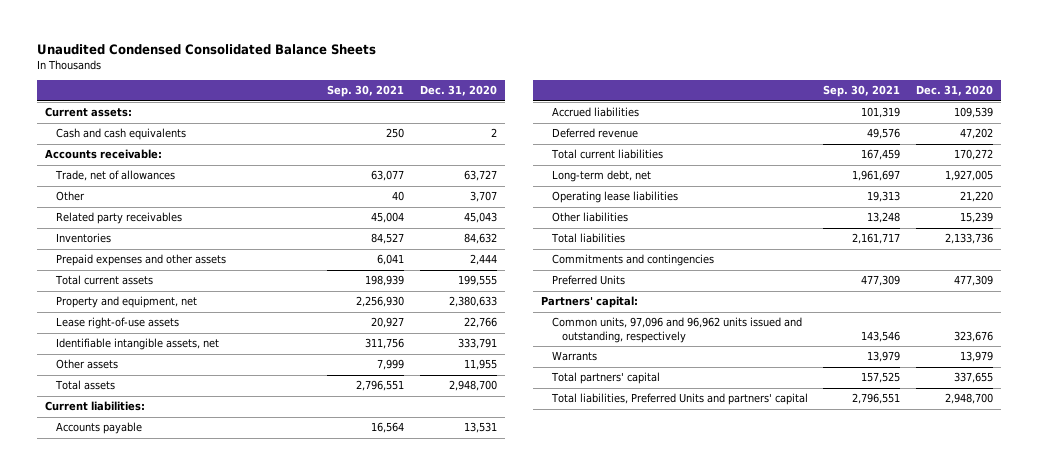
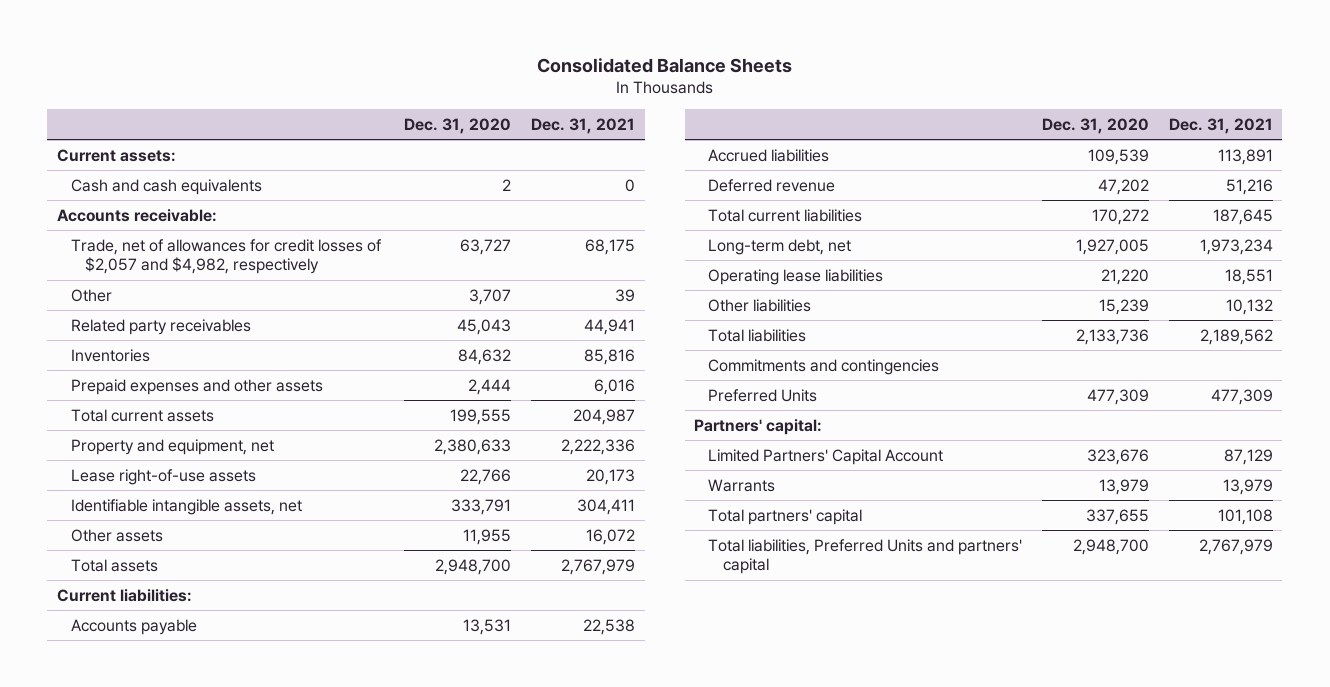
[36,43,376,55] Unaudited Condensed Consolidated Balance Sheets -> [536,57,792,73] Consolidated Balance Sheets
[327,85,405,98] Sep. 30, 2021 -> none
none -> [531,117,636,134] Dec. 31, 2021
[54,170,175,182] Trade, net of allowances -> [70,238,382,275] Trade, net of allowances for credit losses of $2,057 and $4,982, respectively
[551,317,802,343] Common units, 97,096 and 96,962 units issued and outstanding, respectively -> [708,448,944,465] Limited Partners' Capital Account

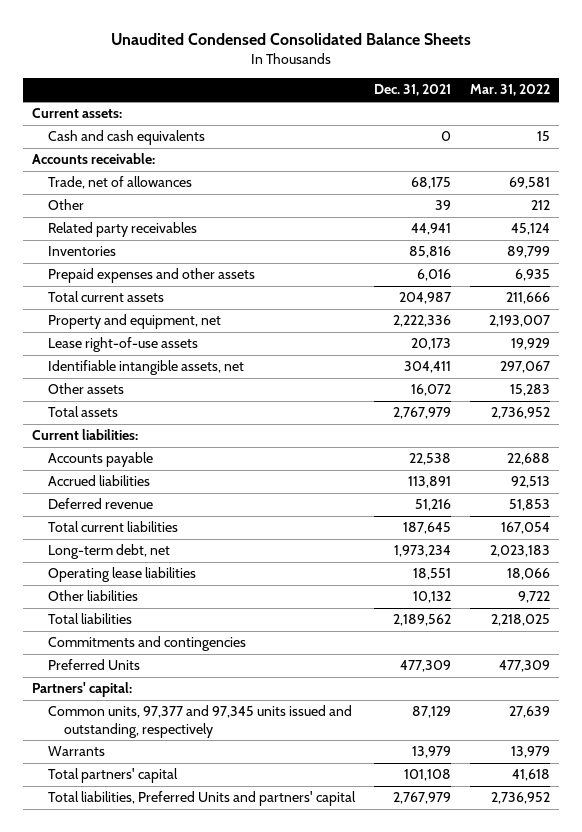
[536,57,792,73] Consolidated Balance Sheets -> [111,32,472,45] Unaudited Condensed Consolidated Balance Sheets
[404,117,512,134] Dec. 31, 2020 -> none
none -> [469,84,550,97] Mar. 31, 2022
[70,238,382,275] Trade, net of allowances for credit losses of $2,057 and $4,982, respectively -> [48,176,193,190] Trade, net of allowances
[708,448,944,465] Limited Partners' Capital Account -> [48,705,353,738] Common units, 97,377 and 97,345 units issued and outstanding, respectively

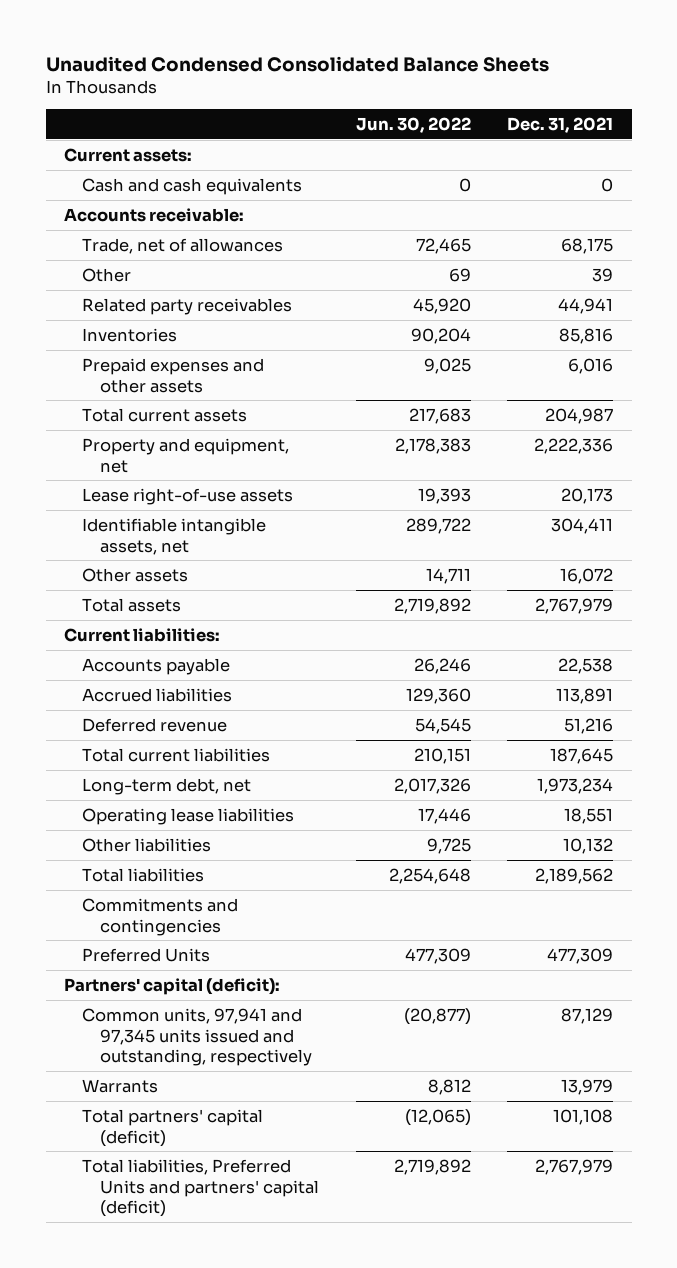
[469,84,550,97] Mar. 31, 2022 -> none
none -> [355,116,471,133] Jun. 30, 2022
[32,682,133,698] Partners' capital: -> [63,977,280,995] Partners' capital (deficit):
[48,705,353,738] Common units, 97,377 and 97,345 units issued and outstanding, respectively -> [82,1007,313,1067] Common units, 97,941 and 97,345 units issued and outstanding, respectively
[48,768,179,784] Total partners' capital -> [82,1108,264,1147] Total partners' capital (deficit)
[48,791,357,807] Total liabilities, Preferred Units and partners' capital -> [82,1158,320,1218] Total liabilities, Preferred Units and partners' capital (deficit)

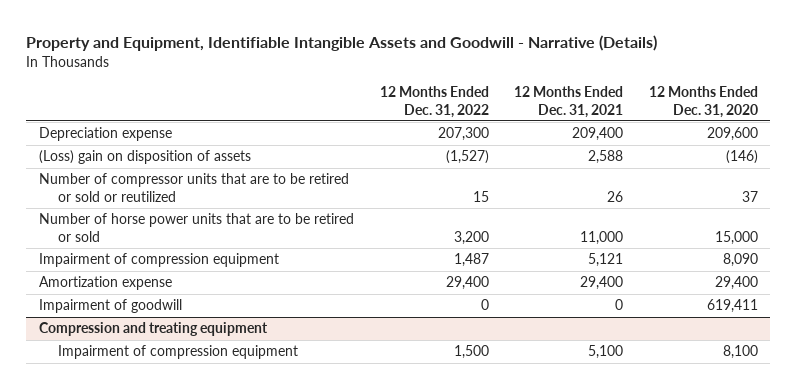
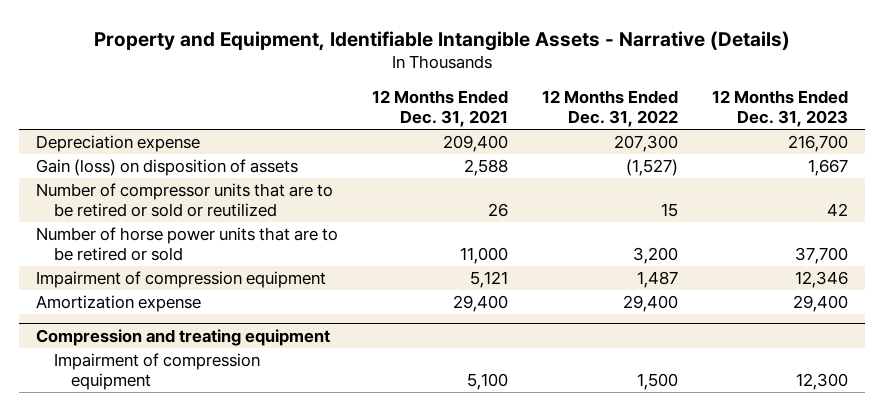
[26,35,658,52] Property and Equipment, Identifiable Intangible Assets and Goodwill - Narrative (Details) -> [94,30,791,51] Property and Equipment, Identifiable Intangible Assets - Narrative (Details)
[648,86,758,118] 12 Months Ended Dec. 31, 2020 -> none
none -> [712,90,849,128] 12 Months Ended Dec. 31, 2023
[39,150,252,165] (Loss) gain on disposition of assets -> [36,158,299,176] Gain (loss) on disposition of assets
[39,299,183,314] Impairment of goodwill -> none

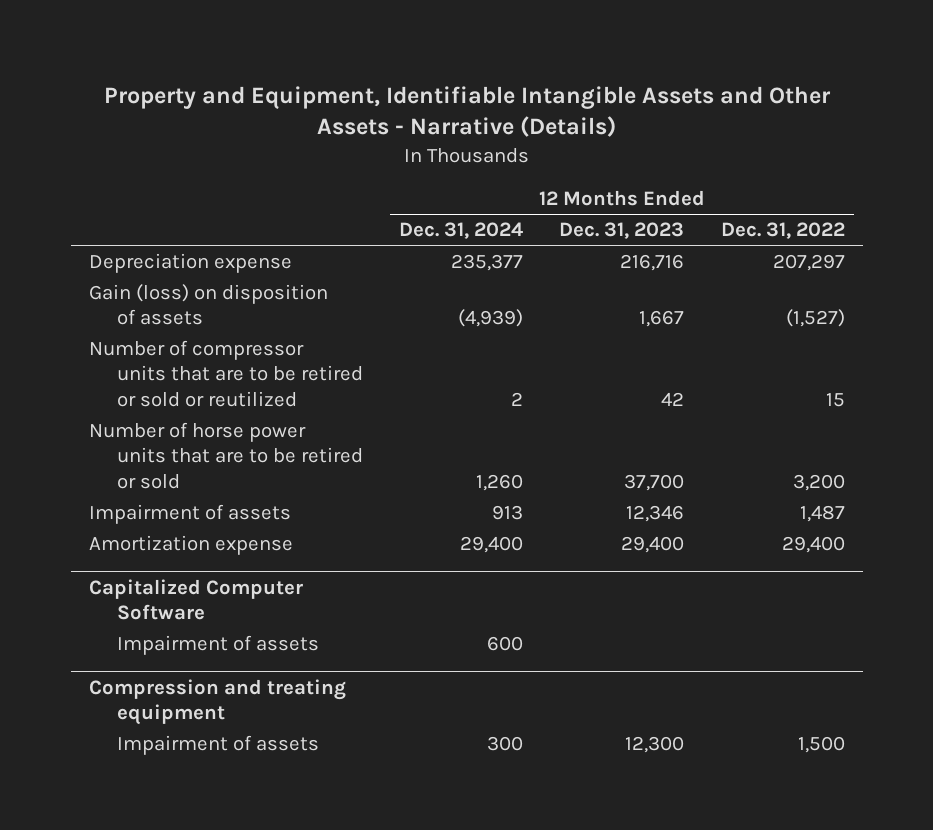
[94,30,791,51] Property and Equipment, Identifiable Intangible Assets - Narrative (Details) -> [103,85,831,138] Property and Equipment, Identifiable Intangible Assets and Other Assets - Narrative (Details)
[372,90,509,128] 12 Months Ended Dec. 31, 2021 -> none
none -> [399,222,524,240] Dec. 31, 2024
[614,134,679,152] 207,300 -> [772,254,845,272] 207,297
[788,134,849,152] 216,700 -> [620,254,685,272] 216,716
[36,270,327,288] Impairment of compression equipment -> [88,504,291,525] Impairment of assets
none -> [88,578,303,620] Capitalized Computer Software
none -> [116,635,319,656] Impairment of assets
[53,352,260,390] Impairment of compression equipment -> [116,735,319,756] Impairment of assets

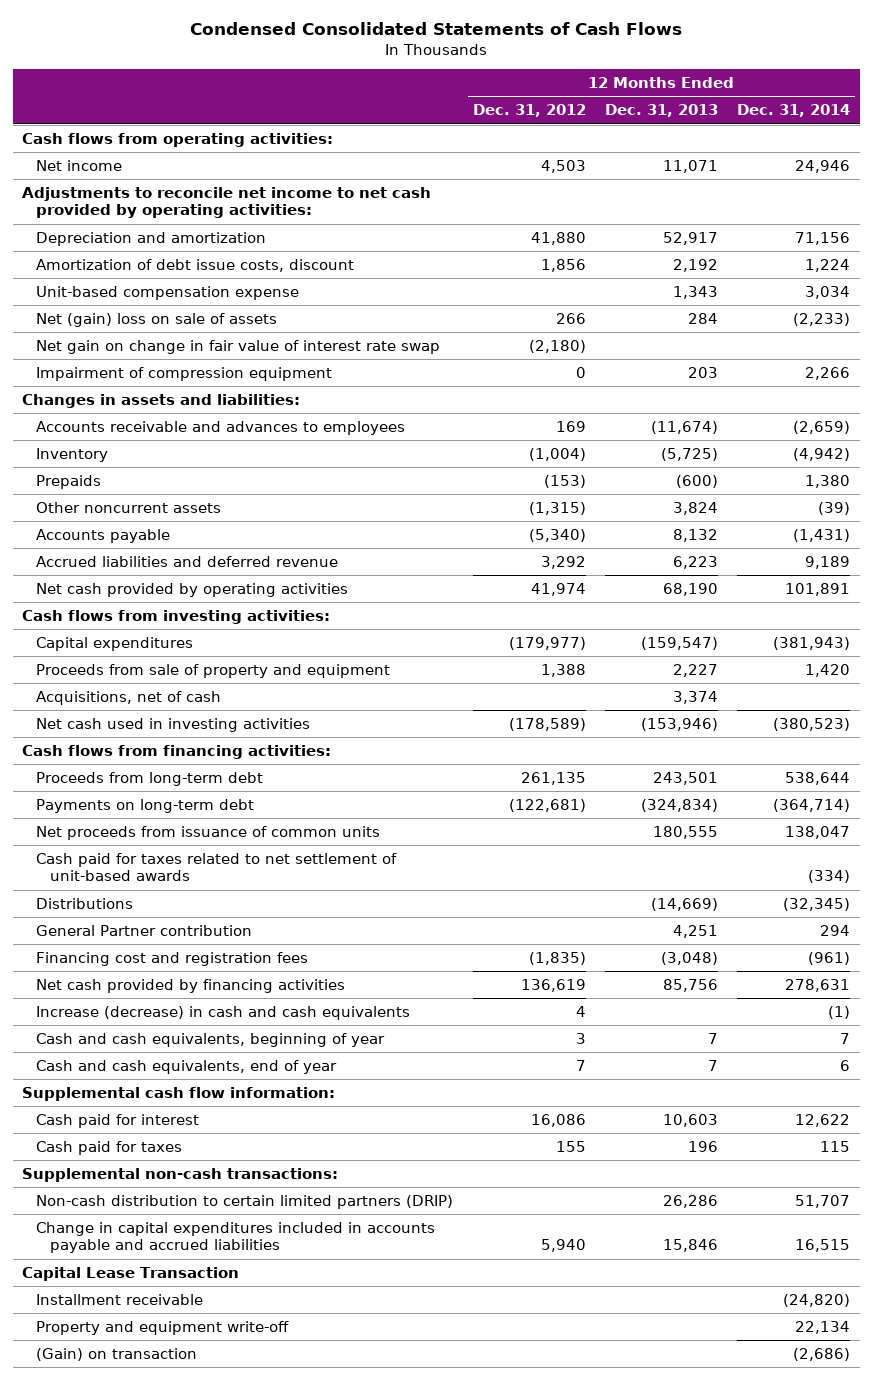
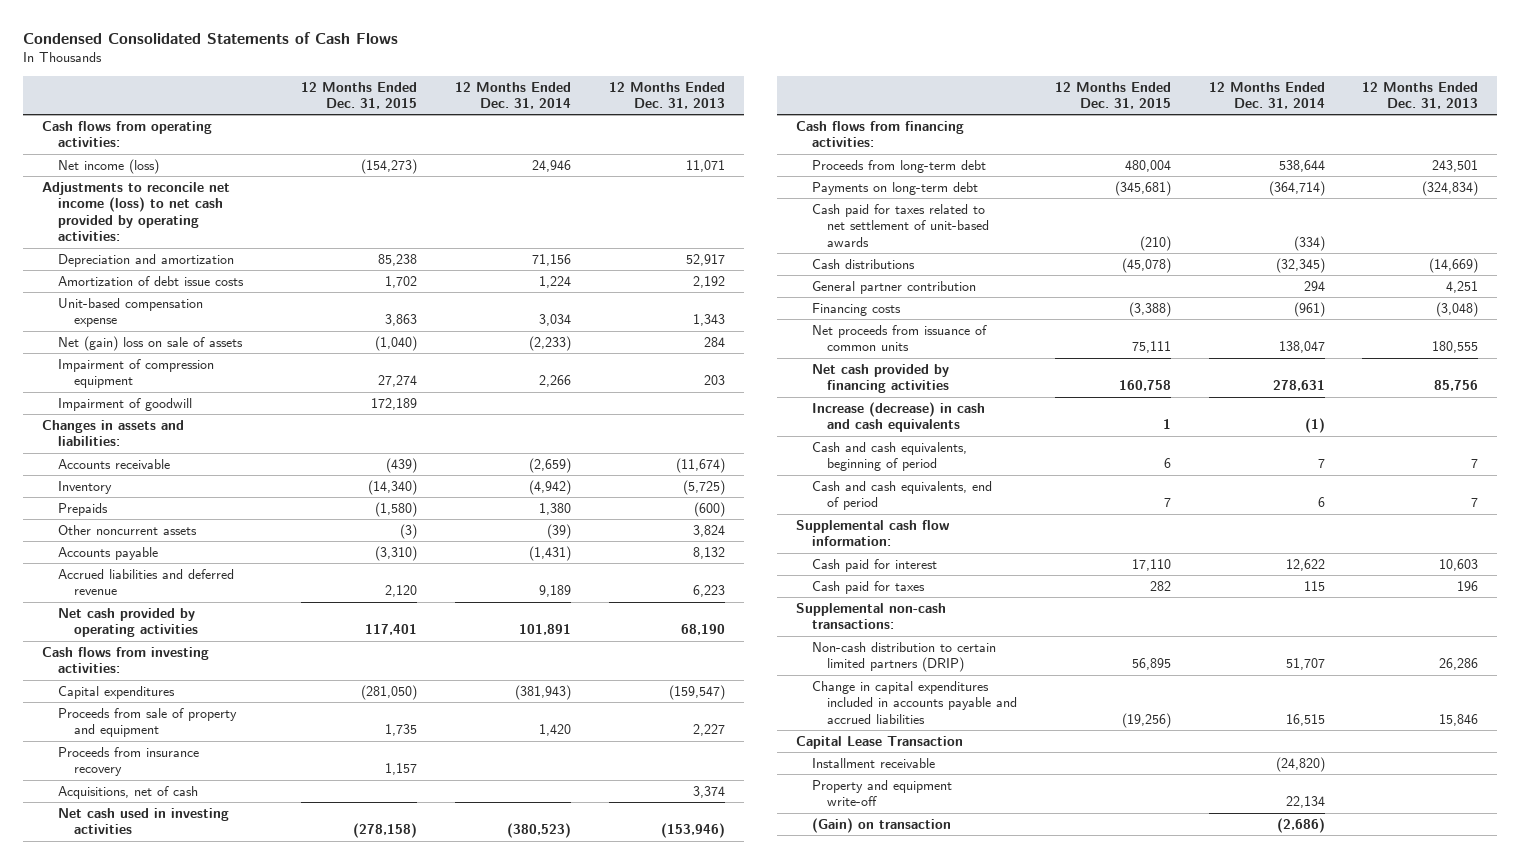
[472,104,586,118] Dec. 31, 2012 -> none
none -> [301,81,418,110] 12 Months Ended Dec. 31, 2015
[36,159,123,171] Net income -> [57,158,159,174] Net income (loss)
[22,186,432,219] Adjustments to reconcile net income to net cash provided by operating activities: -> [42,181,231,242] Adjustments to reconcile net income (loss) to net cash provided by operating activities:
[36,258,355,272] Amortization of debt issue costs, discount -> [57,275,244,286] Amortization of debt issue costs
[36,339,441,354] Net gain on change in fair value of interest rate swap -> none
none -> [57,397,192,411] Impairment of goodwill
[36,420,406,435] Accounts receivable and advances to employees -> [57,458,170,469] Accounts receivable
none -> [57,746,199,777] Proceeds from insurance recovery
[36,897,134,909] Distributions -> [811,258,915,269] Cash distributions
[36,924,253,936] General Partner contribution -> [811,280,976,294] General partner contribution
[36,951,309,966] Financing cost and registration fees -> [811,302,901,316] Financing costs
[36,825,381,840] Net proceeds from issuance of common units -> [811,324,987,352] Net proceeds from issuance of common units
[36,1032,386,1047] Cash and cash equivalents, beginning of year -> [811,441,967,472] Cash and cash equivalents, beginning of period
[36,1059,338,1074] Cash and cash equivalents, end of year -> [811,480,992,511] Cash and cash equivalents, end of period

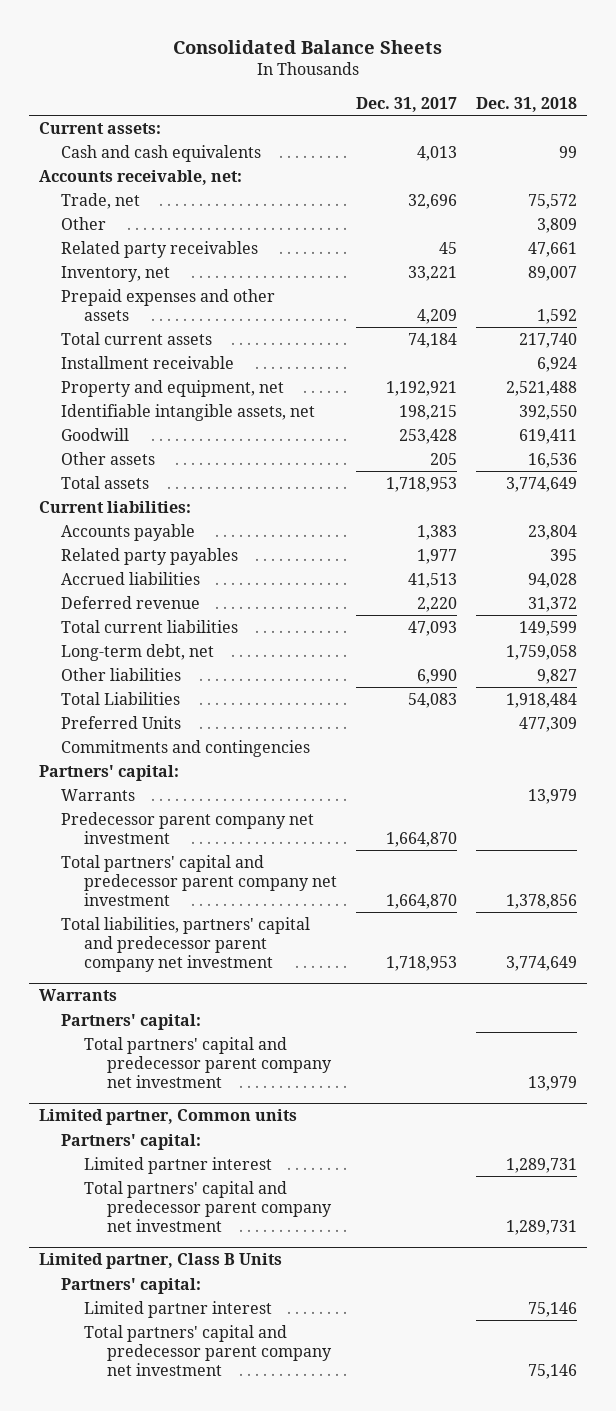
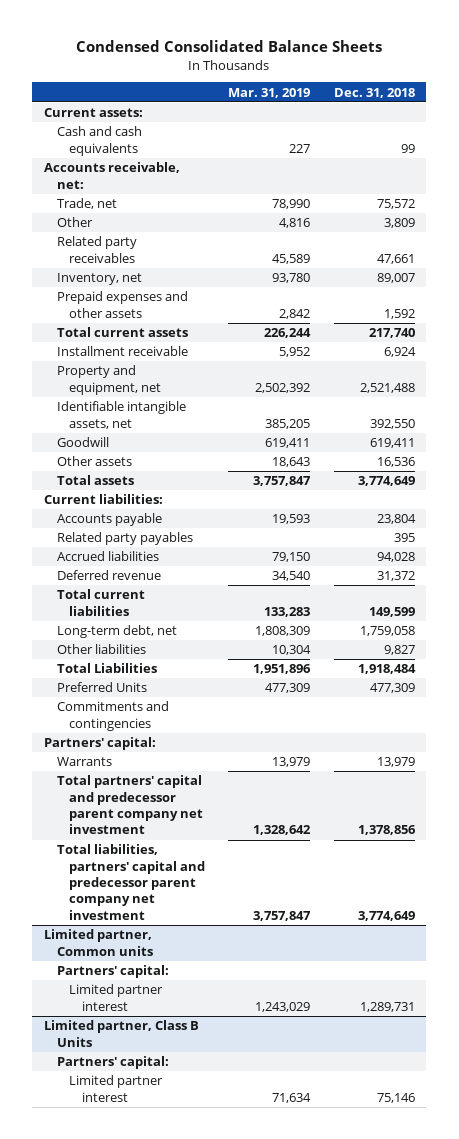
[172,39,442,54] Consolidated Balance Sheets -> [76,40,383,53] Condensed Consolidated Balance Sheets
[356,96,458,112] Dec. 31, 2017 -> none
none -> [228,87,311,98] Mar. 31, 2019
[61,811,315,844] Predecessor parent company net investment -> none
[38,989,117,1002] Warrants -> none
[61,1013,202,1030] Partners' capital: -> none
[84,1036,332,1088] Total partners' capital and predecessor parent company net investment -> none
[84,1180,332,1232] Total partners' capital and predecessor parent company net investment -> none
[84,1324,332,1376] Total partners' capital and predecessor parent company net investment -> none

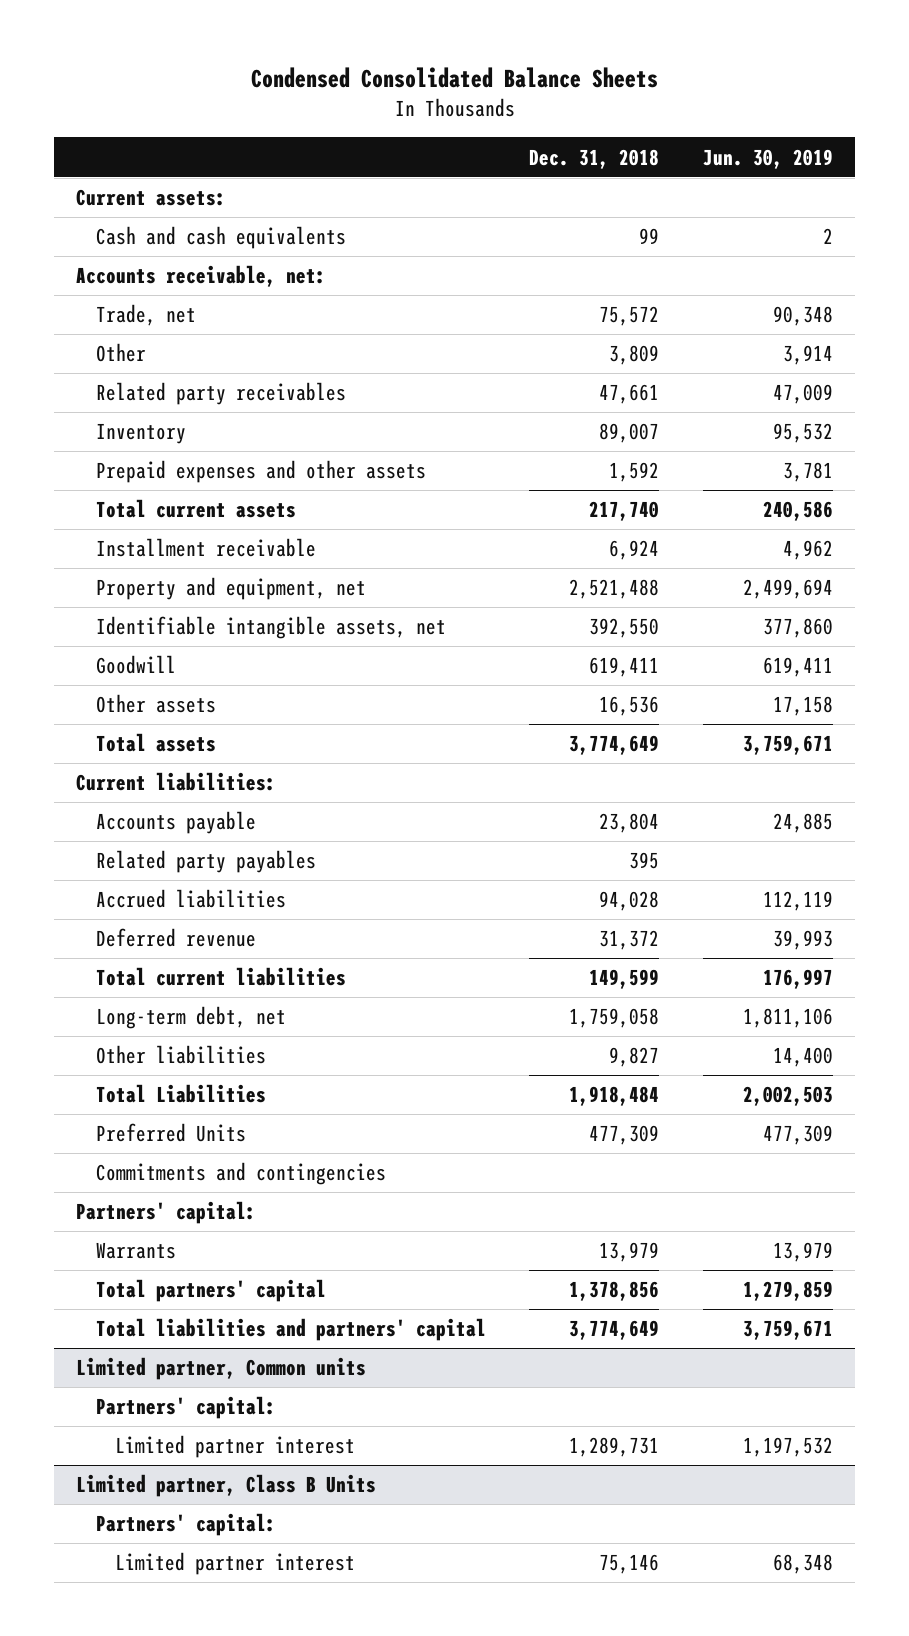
[228,87,311,98] Mar. 31, 2019 -> none
none -> [703,148,834,169] Jun. 30, 2019
[56,273,142,286] Inventory, net -> [95,423,186,445] Inventory
[56,775,204,835] Total partners' capital and predecessor parent company net investment -> [95,1279,326,1303] Total partners' capital
[56,844,206,920] Total liabilities, partners' capital and predecessor parent company net investment -> [95,1318,486,1342] Total liabilities and partners' capital

